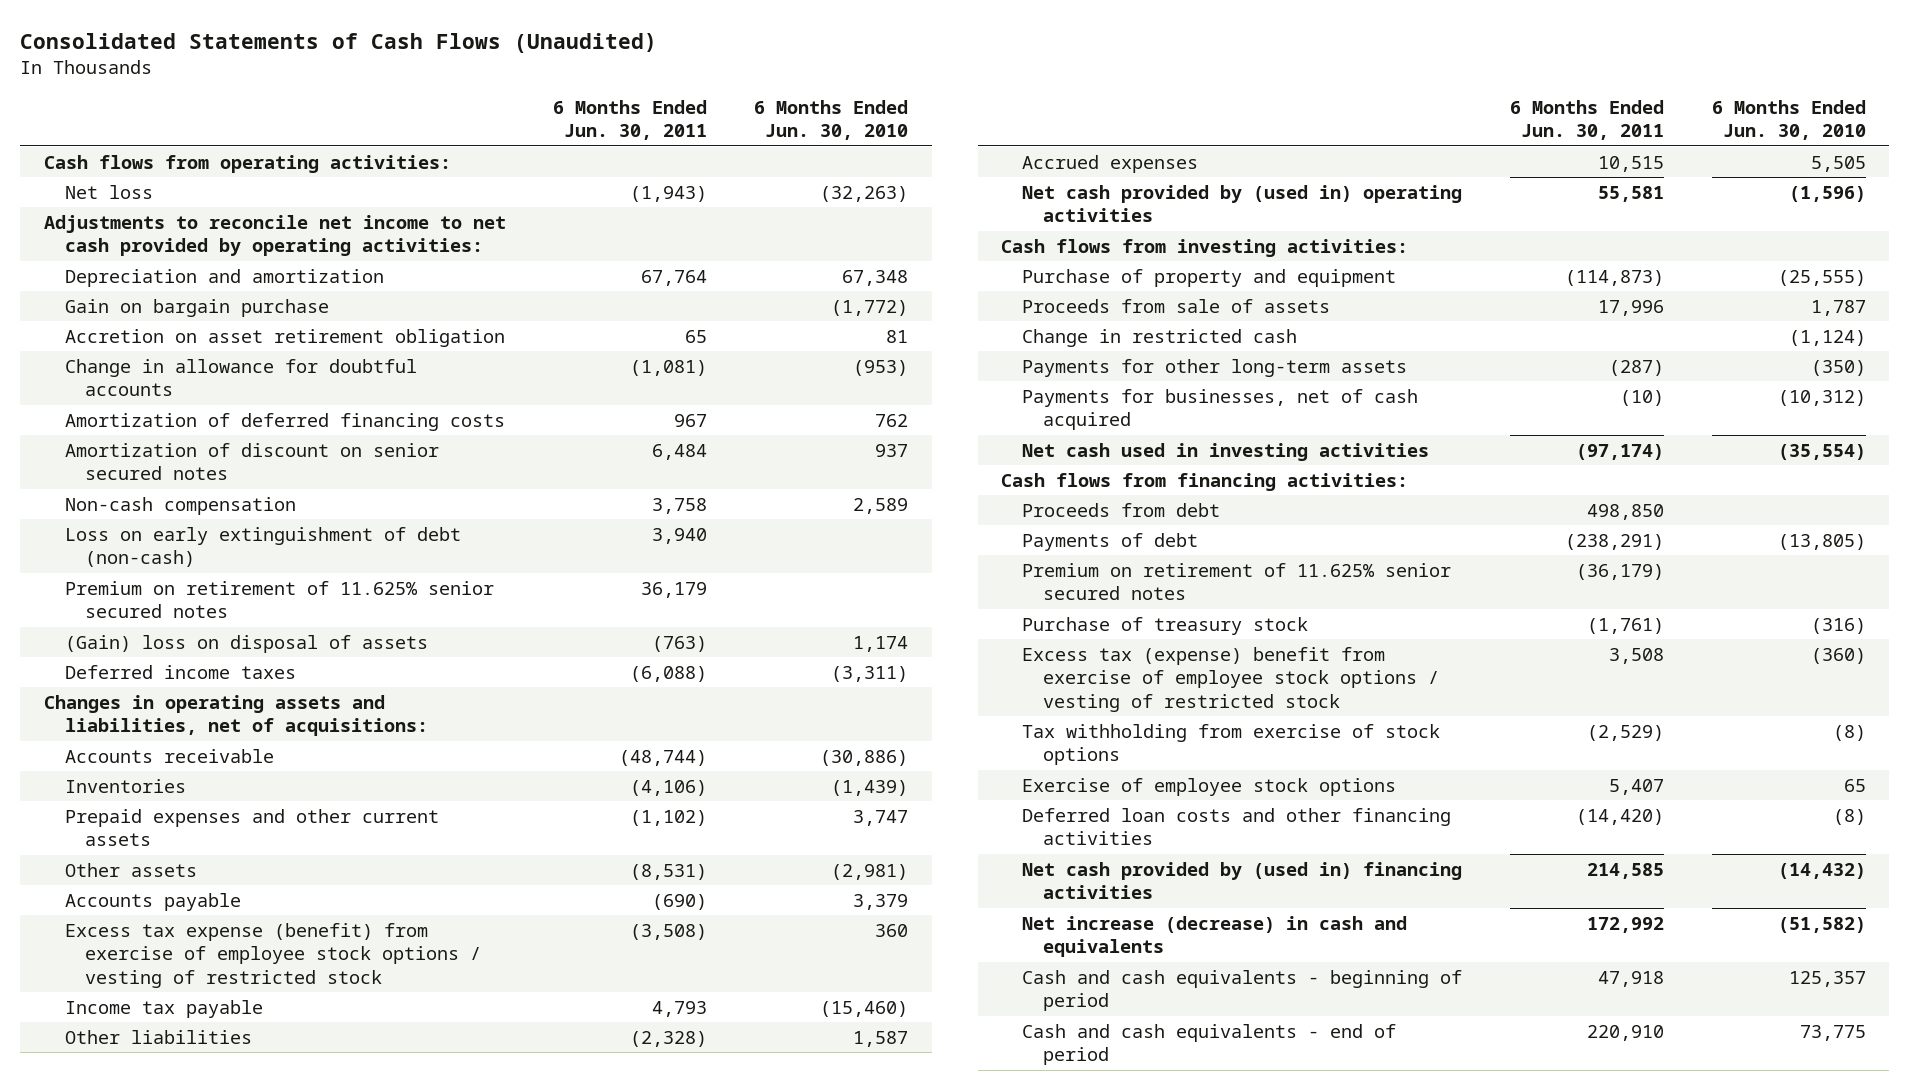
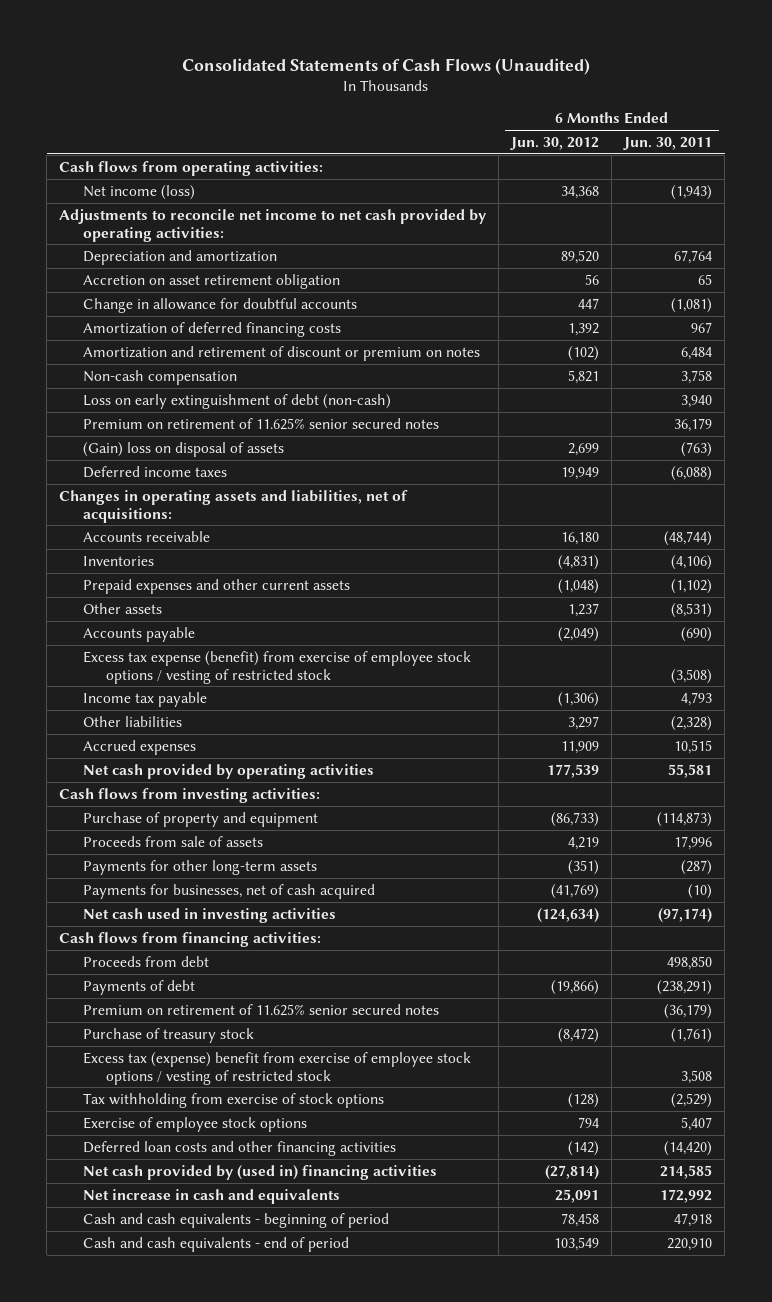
[754,99,909,141] 6 Months Ended Jun. 30, 2010 -> none
none -> [510,136,600,150] Jun. 30, 2012
[64,184,153,199] Net loss -> [82,184,195,200] Net income (loss)
[64,298,329,317] Gain on bargain purchase -> none
[64,442,439,481] Amortization of discount on senior secured notes -> [82,345,480,361] Amortization and retirement of discount or premium on notes
[1021,184,1462,223] Net cash provided by (used in) operating activities -> [82,763,374,779] Net cash provided by operating activities
[1021,328,1297,347] Change in restricted cash -> none
[1021,915,1407,958] Net increase (decrease) in cash and equivalents -> [82,1188,340,1204] Net increase in cash and equivalents

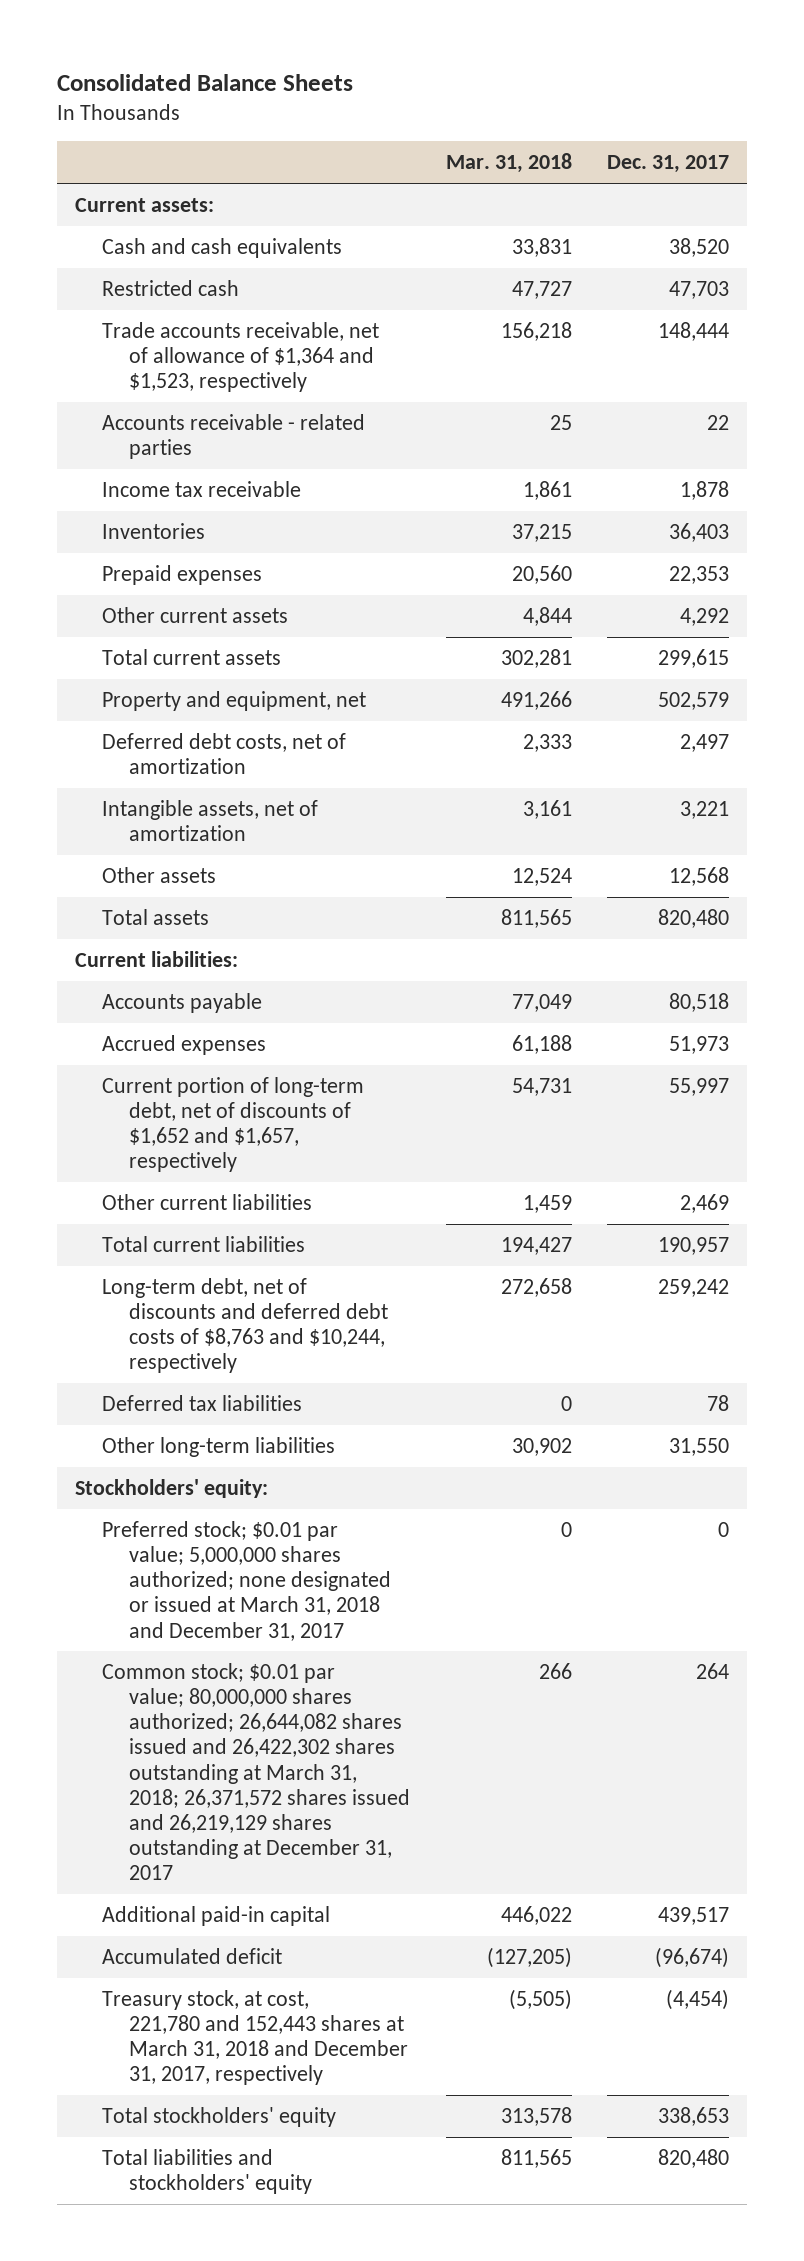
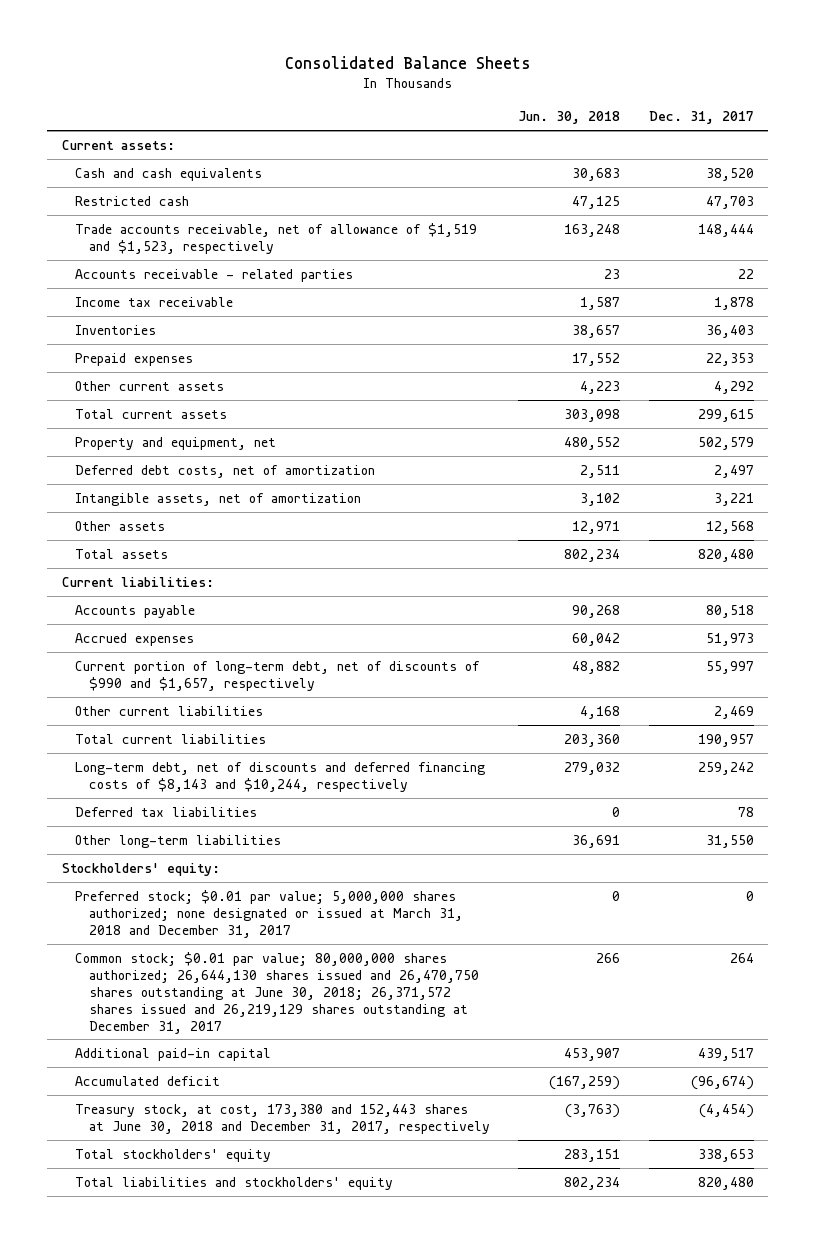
[445,153,572,174] Mar. 31, 2018 -> none
none -> [518,111,621,125] Jun. 30, 2018
[102,321,380,393] Trade accounts receivable, net of allowance of $1,364 and $1,523, respectively -> [75,222,478,254] Trade accounts receivable, net of allowance of $1,519 and $1,523, respectively
[102,1076,365,1173] Current portion of long-term debt, net of discounts of $1,652 and $1,657, respectively -> [75,660,481,691] Current portion of long-term debt, net of discounts of $990 and $1,657, respectively
[102,1277,389,1374] Long-term debt, net of discounts and deferred debt costs of $8,763 and $10,244, respectively -> [75,761,486,792] Long-term debt, net of discounts and deferred financing costs of $8,143 and $10,244, respectively
[102,1662,411,1881] Common stock; $0.01 par value; 80,000,000 shares authorized; 26,644,082 shares issued and 26,422,302 shares outstanding at March 31, 2018; 26,371,572 shares issued and 26,219,129 shares outstanding at December 31, 2017 -> [75,951,479,1034] Common stock; $0.01 par value; 80,000,000 shares authorized; 26,644,130 shares issued and 26,470,750 shares outstanding at June 30, 2018; 26,371,572 shares issued and 26,219,129 shares outstanding at December 31, 2017
[102,1989,409,2086] Treasury stock, at cost, 221,780 and 152,443 shares at March 31, 2018 and December 31, 2017, respectively -> [75,1103,490,1134] Treasury stock, at cost, 173,380 and 152,443 shares at June 30, 2018 and December 31, 2017, respectively

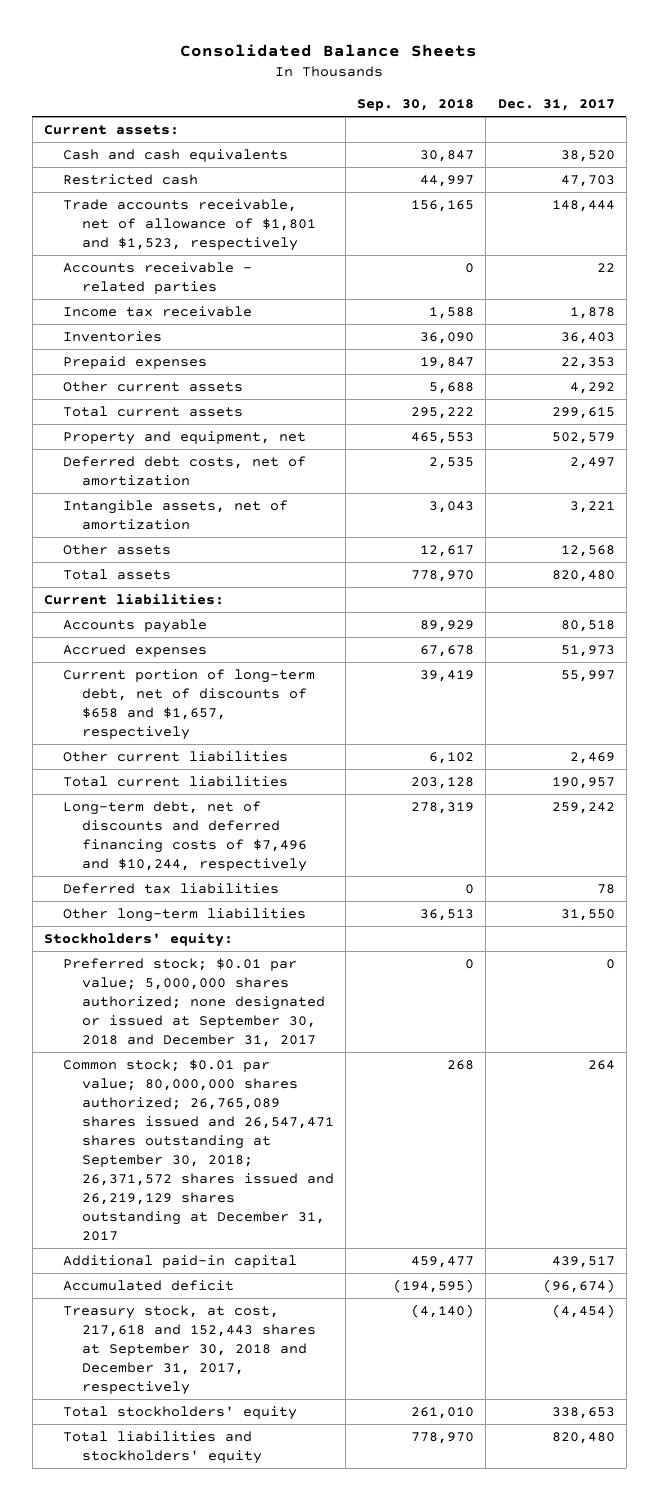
[518,111,621,125] Jun. 30, 2018 -> none
none -> [357,99,475,112] Sep. 30, 2018
[75,222,478,254] Trade accounts receivable, net of allowance of $1,519 and $1,523, respectively -> [62,198,317,251] Trade accounts receivable, net of allowance of $1,801 and $1,523, respectively
[75,660,481,691] Current portion of long-term debt, net of discounts of $990 and $1,657, respectively -> [62,668,315,740] Current portion of long-term debt, net of discounts of $658 and $1,657, respectively
[75,761,486,792] Long-term debt, net of discounts and deferred financing costs of $8,143 and $10,244, respectively -> [62,800,308,872] Long-term debt, net of discounts and deferred financing costs of $7,496 and $10,244, respectively
[75,889,463,938] Preferred stock; $0.01 par value; 5,000,000 shares authorized; none designated or issued at March 31, 2018 and December 31, 2017 -> [62,957,326,1047] Preferred stock; $0.01 par value; 5,000,000 shares authorized; none designated or issued at September 30, 2018 and December 31, 2017
[75,951,479,1034] Common stock; $0.01 par value; 80,000,000 shares authorized; 26,644,130 shares issued and 26,470,750 shares outstanding at June 30, 2018; 26,371,572 shares issued and 26,219,129 shares outstanding at December 31, 2017 -> [62,1058,335,1242] Common stock; $0.01 par value; 80,000,000 shares authorized; 26,765,089 shares issued and 26,547,471 shares outstanding at September 30, 2018; 26,371,572 shares issued and 26,219,129 shares outstanding at December 31, 2017
[75,1103,490,1134] Treasury stock, at cost, 173,380 and 152,443 shares at June 30, 2018 and December 31, 2017, respectively -> [62,1304,317,1395] Treasury stock, at cost, 217,618 and 152,443 shares at September 30, 2018 and December 31, 2017, respectively

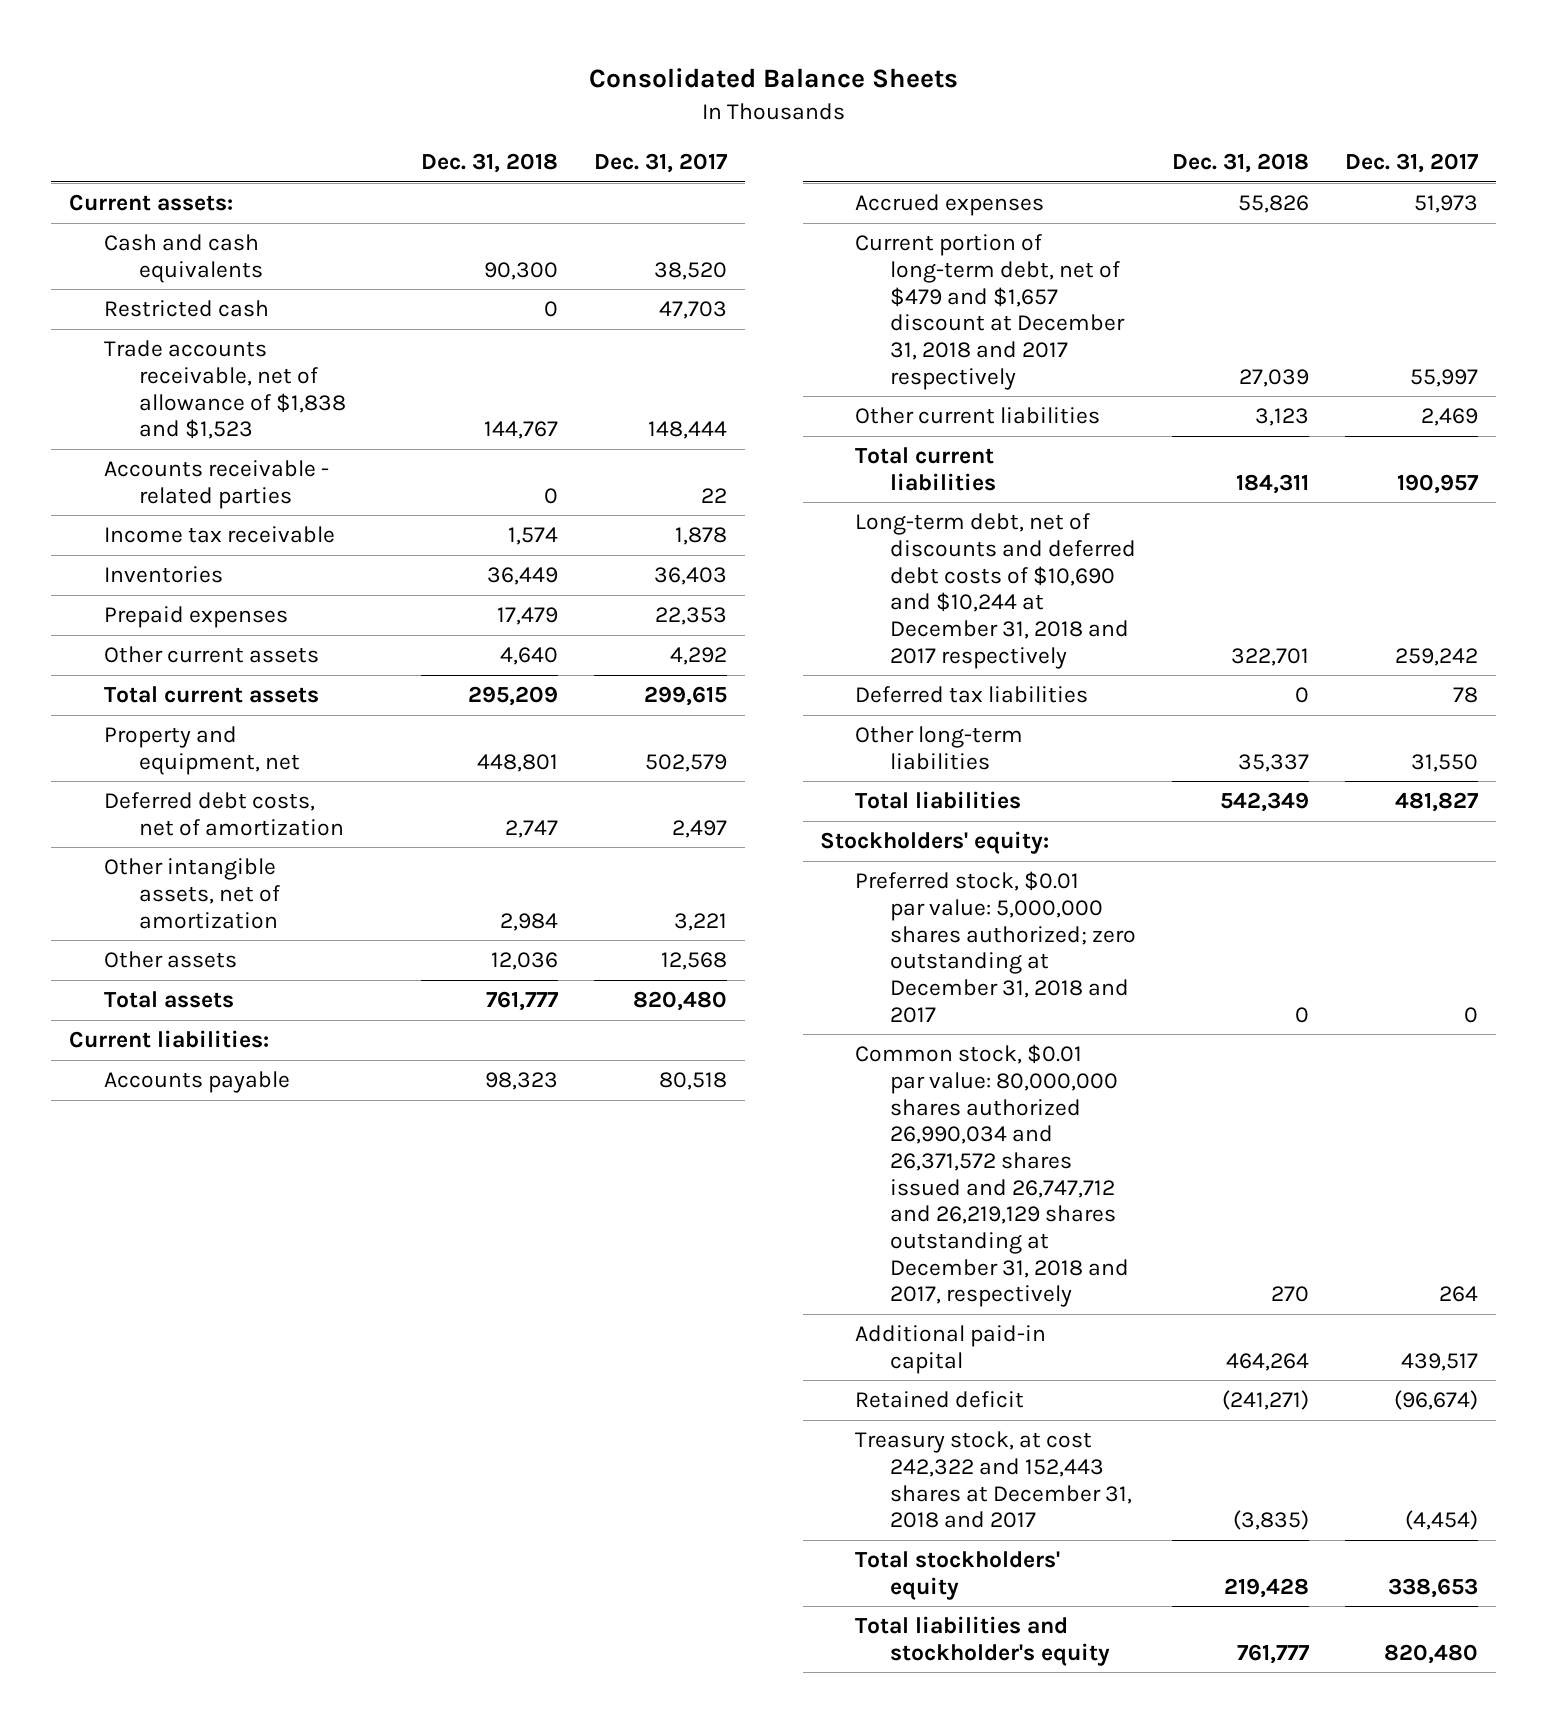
[357,99,475,112] Sep. 30, 2018 -> none
none -> [420,153,558,174] Dec. 31, 2018
[62,198,317,251] Trade accounts receivable, net of allowance of $1,801 and $1,523, respectively -> [104,340,346,440] Trade accounts receivable, net of allowance of $1,838 and $1,523
[62,499,288,530] Intangible assets, net of amortization -> [104,858,280,929] Other intangible assets, net of amortization
[62,668,315,740] Current portion of long-term debt, net of discounts of $658 and $1,657, respectively -> [855,234,1125,390] Current portion of long-term debt, net of $479 and $1,657 discount at December 31, 2018 and 2017 respectively
[62,800,308,872] Long-term debt, net of discounts and deferred financing costs of $7,496 and $10,244, respectively -> [855,513,1136,669] Long-term debt, net of discounts and deferred debt costs of $10,690 and $10,244 at December 31, 2018 and 2017 respectively
none -> [855,791,1022,810] Total liabilities
[62,957,326,1047] Preferred stock; $0.01 par value; 5,000,000 shares authorized; none designated or issued at September 30, 2018 and December 31, 2017 -> [855,871,1136,1023] Preferred stock, $0.01 par value: 5,000,000 shares authorized; zero outstanding at December 31, 2018 and 2017
[62,1058,335,1242] Common stock; $0.01 par value; 80,000,000 shares authorized; 26,765,089 shares issued and 26,547,471 shares outstanding at September 30, 2018; 26,371,572 shares issued and 26,219,129 shares outstanding at December 31, 2017 -> [855,1044,1129,1308] Common stock, $0.01 par value: 80,000,000 shares authorized 26,990,034 and 26,371,572 shares issued and 26,747,712 and 26,219,129 shares outstanding at December 31, 2018 and 2017, respectively
[62,1279,234,1291] Accumulated deficit -> [855,1391,1025,1409] Retained deficit
[62,1304,317,1395] Treasury stock, at cost, 217,618 and 152,443 shares at September 30, 2018 and December 31, 2017, respectively -> [855,1431,1132,1529] Treasury stock, at cost 242,322 and 152,443 shares at December 31, 2018 and 2017
[62,1430,263,1464] Total liabilities and stockholders' equity -> [855,1616,1110,1666] Total liabilities and stockholder's equity

